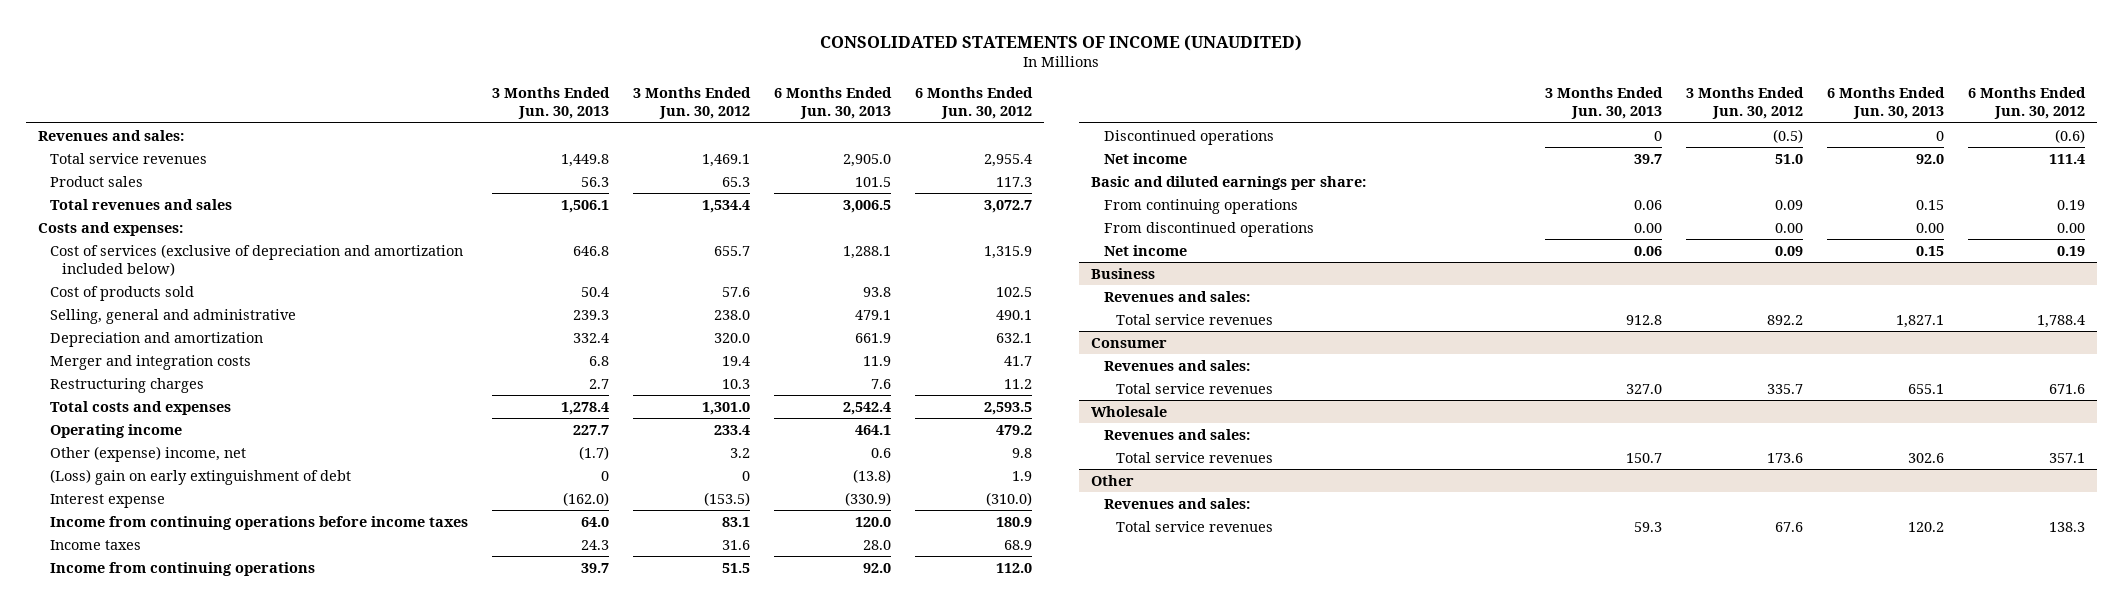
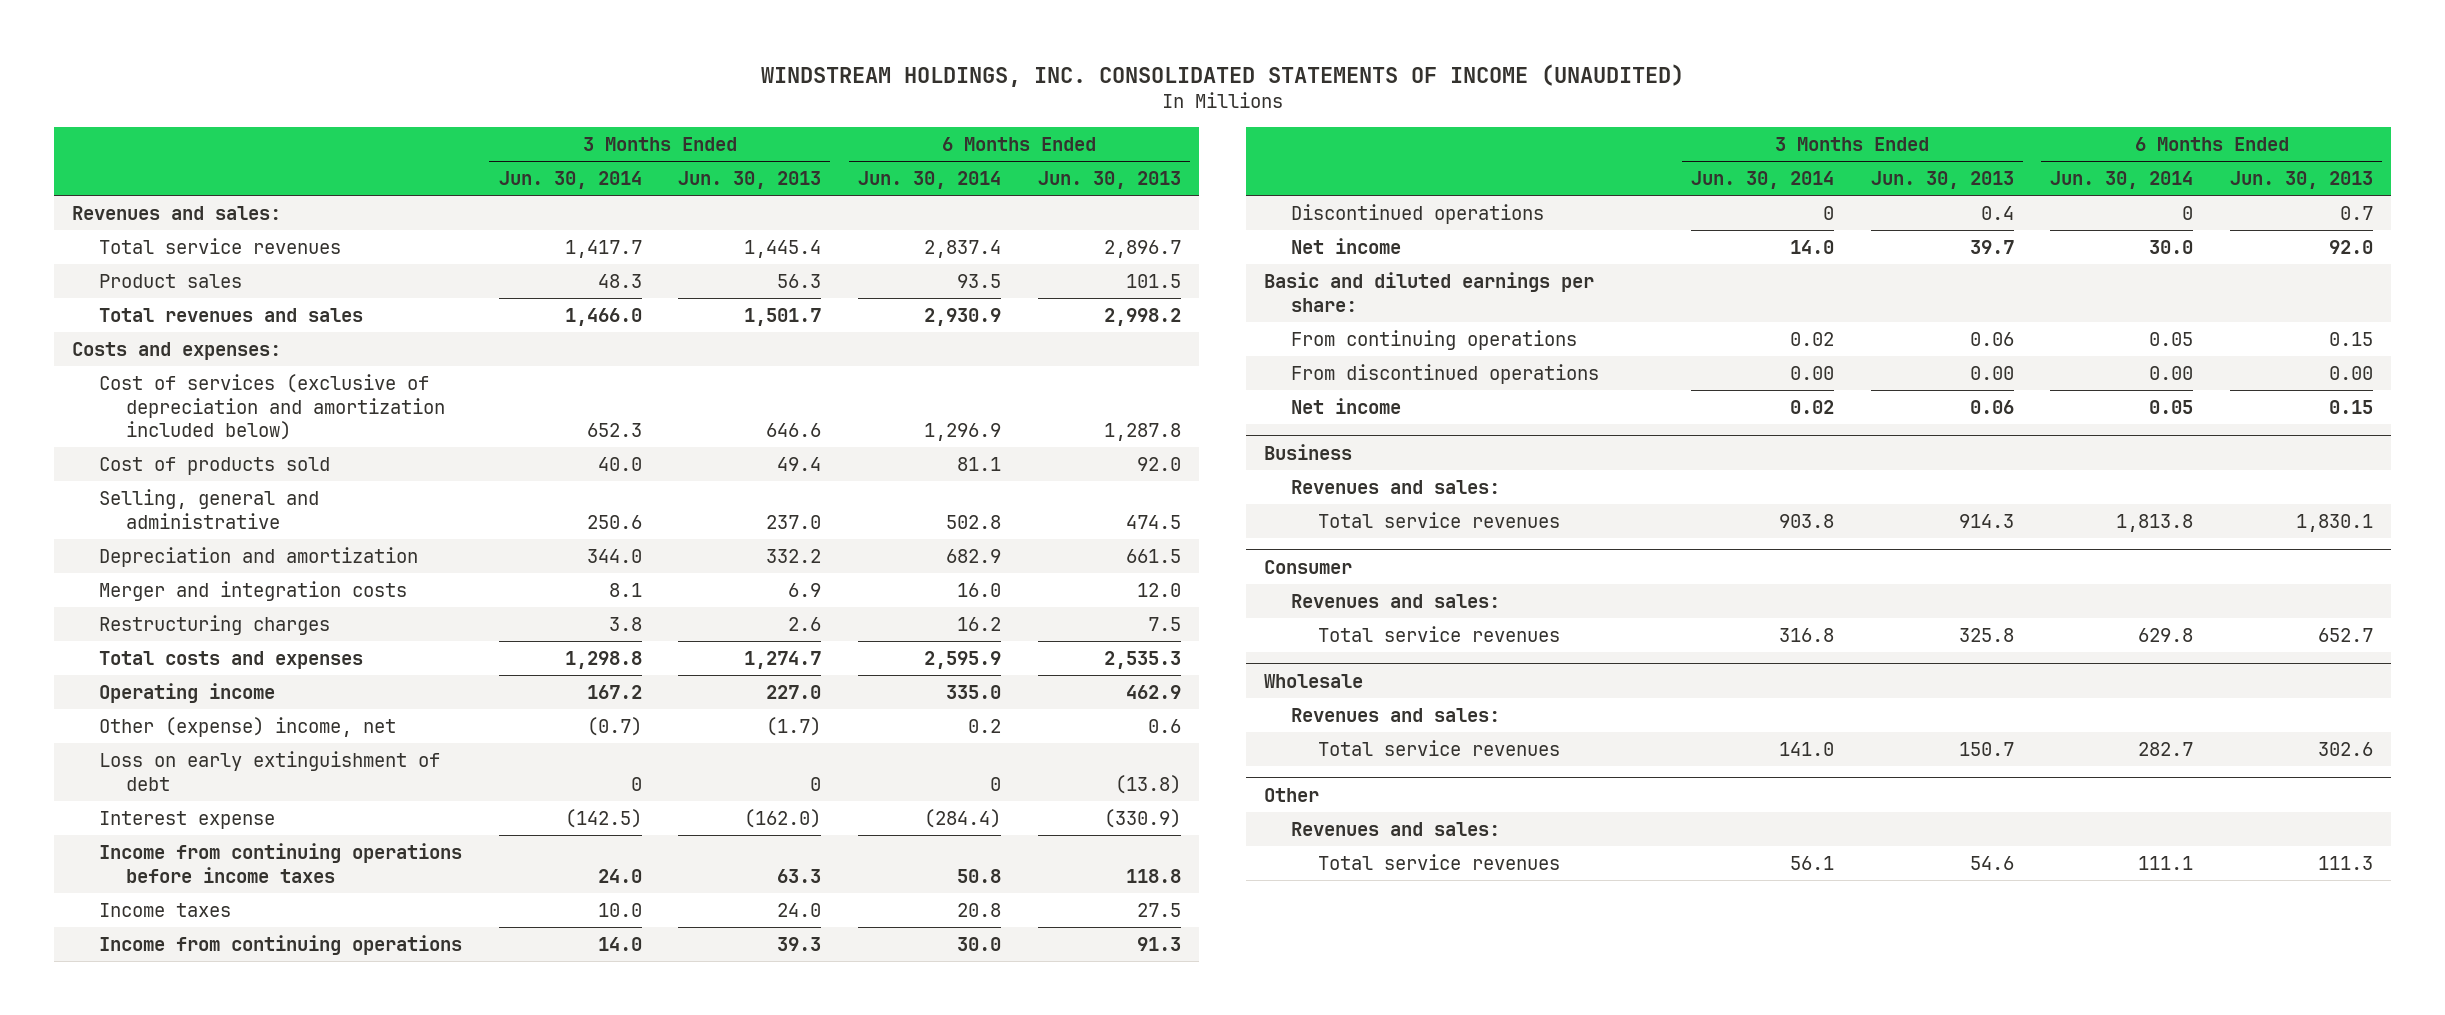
[820,34,1303,51] CONSOLIDATED STATEMENTS OF INCOME (UNAUDITED) -> [760,63,1684,87] WINDSTREAM HOLDINGS, INC. CONSOLIDATED STATEMENTS OF INCOME (UNAUDITED)
[632,87,751,120] 3 Months Ended Jun. 30, 2012 -> none
[914,87,1033,120] 6 Months Ended Jun. 30, 2012 -> none
none -> [498,171,642,190] Jun. 30, 2014
none -> [857,171,1001,190] Jun. 30, 2014
[560,153,609,167] 1,449.8 -> [744,239,822,258] 1,445.4
[842,153,891,167] 2,905.0 -> [1103,239,1181,258] 2,896.7
[560,199,609,213] 1,506.1 -> [744,307,822,326] 1,501.7
[842,199,891,213] 3,006.5 -> [1103,307,1181,326] 2,998.2
[572,245,609,256] 646.8 -> [766,423,822,438] 646.6
[842,245,891,259] 1,288.1 -> [1103,423,1181,442] 1,287.8
[580,286,609,297] 50.4 -> [777,456,822,471] 49.4
[862,286,891,297] 93.8 -> [1136,456,1181,471] 92.0
[572,309,609,320] 239.3 -> [766,514,822,529] 237.0
[854,309,891,320] 479.1 -> [1125,514,1181,529] 474.5
[572,332,609,343] 332.4 -> [766,548,822,563] 332.2
[854,332,891,343] 661.9 -> [1125,548,1181,563] 661.5
[588,355,609,366] 6.8 -> [788,582,822,597] 6.9
[862,355,891,366] 11.9 -> [1136,582,1181,597] 12.0
[588,378,609,389] 2.7 -> [788,616,822,631] 2.6
[870,378,891,389] 7.6 -> [1147,616,1181,631] 7.5
[560,401,609,415] 1,278.4 -> [744,650,822,669] 1,274.7
[842,401,891,415] 2,542.4 -> [1103,650,1181,669] 2,535.3
[572,424,609,435] 227.7 -> [766,684,822,699] 227.0
[854,424,891,435] 464.1 -> [1125,684,1181,699] 462.9
[49,468,351,485] (Loss) gain on early extinguishment of debt -> [98,750,440,791] Loss on early extinguishment of debt
[580,516,609,527] 64.0 -> [777,868,822,883] 63.3
[854,516,891,527] 120.0 -> [1125,868,1181,883] 118.8
[580,539,609,550] 24.3 -> [777,902,822,917] 24.0
[862,539,891,550] 28.0 -> [1136,902,1181,917] 27.5
[580,562,609,573] 39.7 -> [777,936,822,951] 39.3
[862,562,891,573] 92.0 -> [1136,936,1181,951] 91.3
[1654,130,1663,141] 0 -> [1980,205,2014,220] 0.4
[1936,130,1945,141] 0 -> [2340,205,2374,220] 0.7
[1626,314,1663,325] 912.8 -> [1958,513,2014,528] 914.3
[1896,314,1945,328] 1,827.1 -> [2296,513,2374,532] 1,830.1
[1626,383,1663,394] 327.0 -> [1958,627,2014,642] 325.8
[1908,383,1945,394] 655.1 -> [2318,627,2374,642] 652.7
[1634,521,1663,532] 59.3 -> [1969,855,2014,870] 54.6
[1908,521,1945,532] 120.2 -> [2318,855,2374,870] 111.3

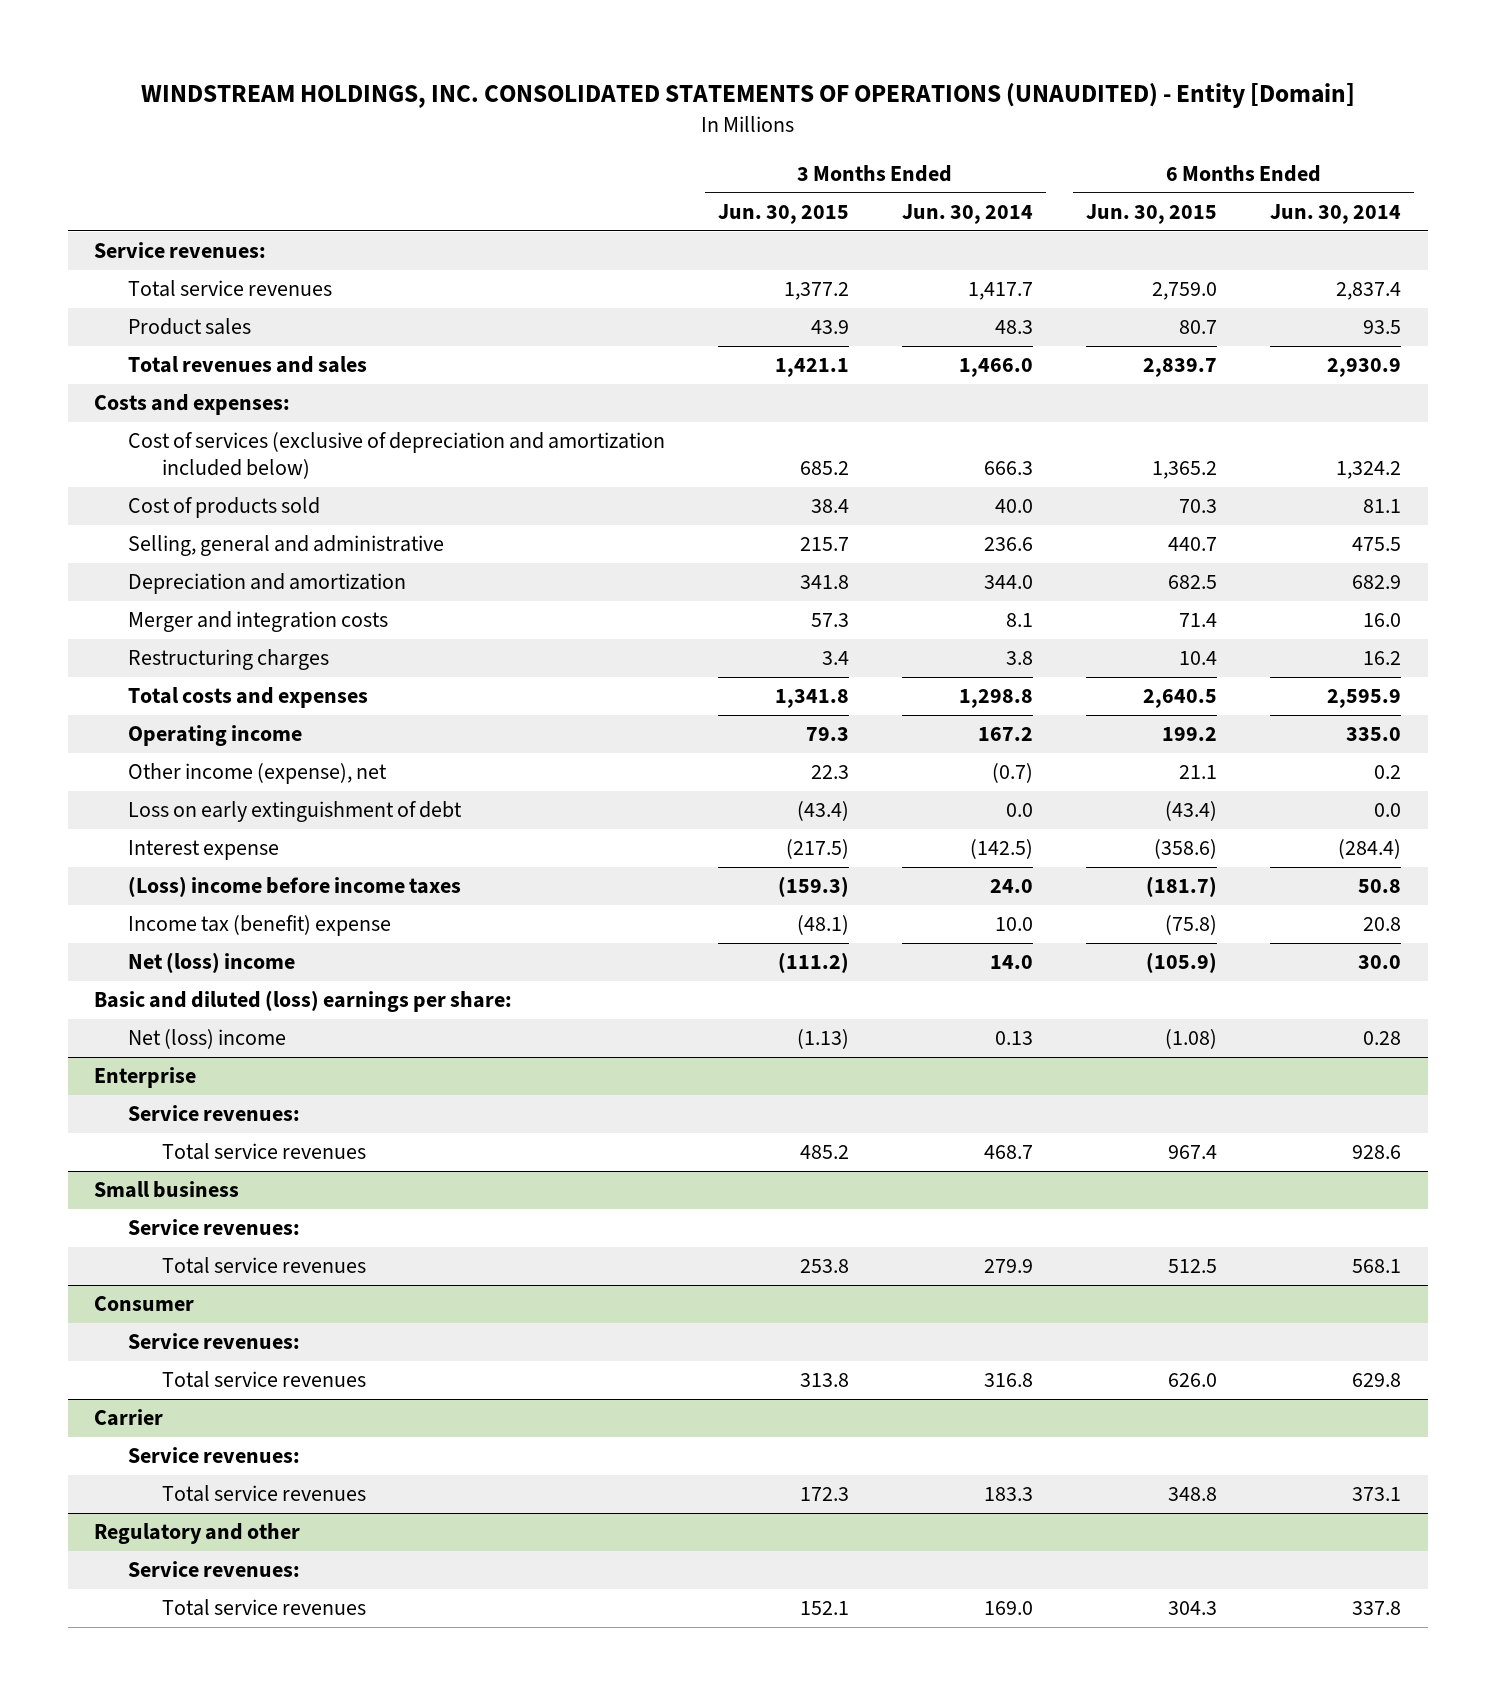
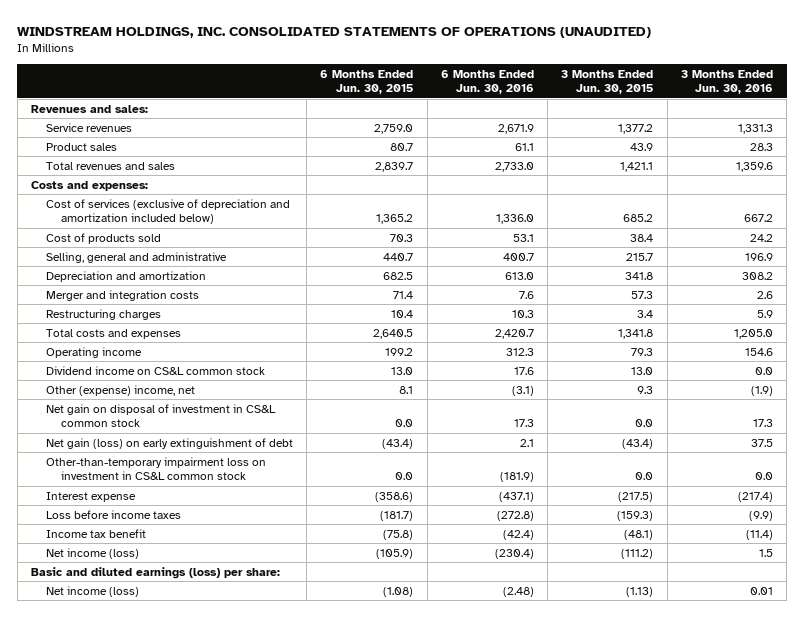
[140,83,1355,109] WINDSTREAM HOLDINGS, INC. CONSOLIDATED STATEMENTS OF OPERATIONS (UNAUDITED) - Entity [Domain] -> [17,26,652,38] WINDSTREAM HOLDINGS, INC. CONSOLIDATED STATEMENTS OF OPERATIONS (UNAUDITED)
[902,204,1034,225] Jun. 30, 2014 -> none
[1270,204,1402,225] Jun. 30, 2014 -> none
none -> [440,69,534,95] 6 Months Ended Jun. 30, 2016
none -> [680,69,773,95] 3 Months Ended Jun. 30, 2016
[94,242,267,259] Service revenues: -> none
none -> [30,104,148,113] Revenues and sales:
[127,280,332,298] Total service revenues -> [46,122,133,132] Service revenues
none -> [46,365,266,375] Dividend income on CS&L common stock
[127,763,387,785] Other income (expense), net -> [46,384,196,396] Other (expense) income, net
[810,765,849,780] 22.3 -> [637,385,654,394] 9.3
[1179,765,1218,780] 21.1 -> [399,385,414,394] 8.1
none -> [46,403,277,428] Net gain on disposal of investment in CS&L common stock
[127,801,462,823] Loss on early extinguishment of debt -> [46,437,294,449] Net gain (loss) on early extinguishment of debt
none -> [46,456,267,481] Other-than-temporary impairment loss on investment in CS&L common stock
[94,1067,197,1089] Enterprise -> none
[127,1105,300,1122] Service revenues: -> none
[161,1143,366,1161] Total service revenues -> none
[94,1181,240,1199] Small business -> none
[127,1219,300,1236] Service revenues: -> none
[161,1257,366,1275] Total service revenues -> none
[94,1296,195,1312] Consumer -> none
[127,1333,300,1350] Service revenues: -> none
[161,1371,366,1389] Total service revenues -> none
[94,1409,164,1427] Carrier -> none
[127,1447,300,1464] Service revenues: -> none
[161,1485,366,1503] Total service revenues -> none
[94,1523,301,1545] Regulatory and other -> none
[127,1561,300,1578] Service revenues: -> none
[161,1599,366,1617] Total service revenues -> none
[127,876,461,898] (Loss) income before income taxes -> [46,509,182,519] Loss before income taxes
[127,915,391,937] Income tax (benefit) expense -> [46,528,147,538] Income tax benefit
[127,952,295,974] Net (loss) income -> [46,547,140,559] Net income (loss)
[94,990,513,1013] Basic and diluted (loss) earnings per share: -> [30,566,280,579] Basic and diluted earnings (loss) per share:
[127,1029,286,1050] Net (loss) income -> [46,585,140,597] Net income (loss)

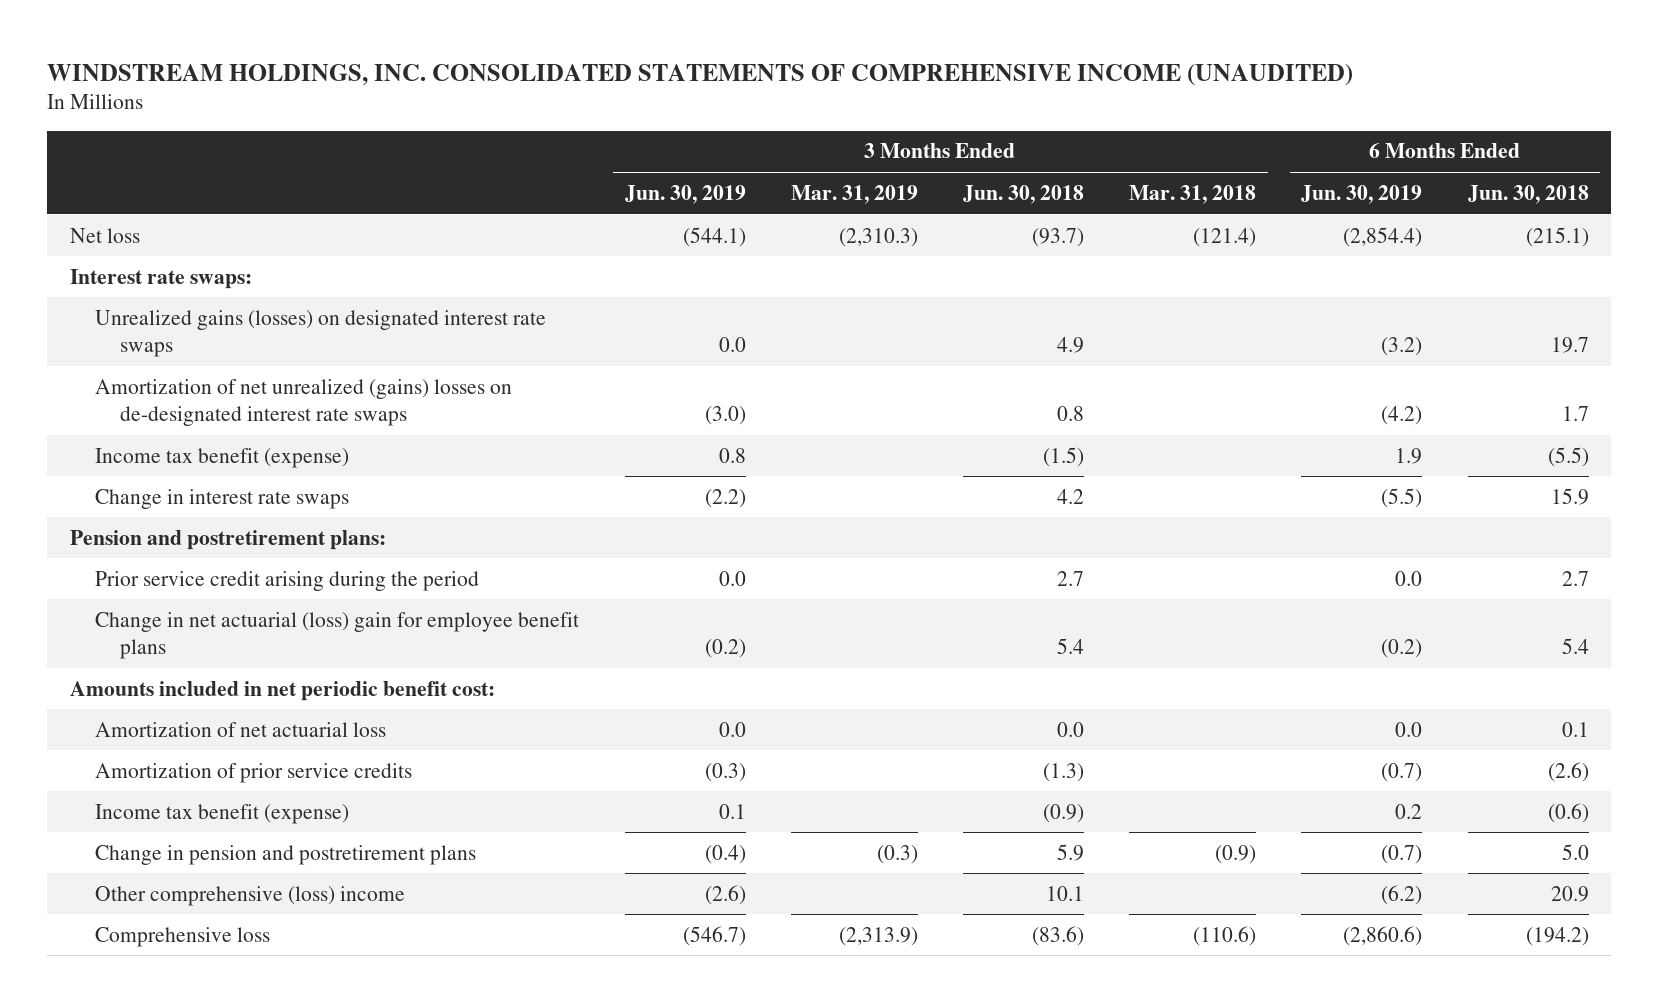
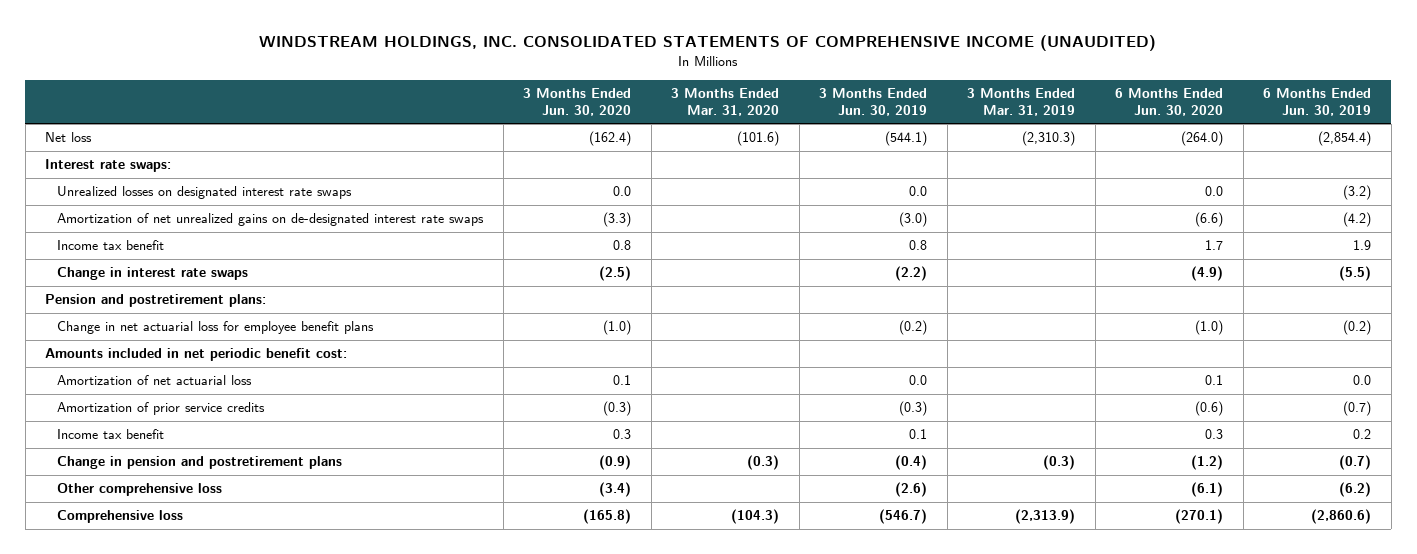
[962,184,1084,204] Jun. 30, 2018 -> none
[1129,184,1257,204] Mar. 31, 2018 -> none
[1467,184,1589,204] Jun. 30, 2018 -> none
none -> [523,88,632,116] 3 Months Ended Jun. 30, 2020
none -> [671,88,780,116] 3 Months Ended Mar. 31, 2020
none -> [1115,88,1224,116] 6 Months Ended Jun. 30, 2020
[95,309,547,358] Unrealized gains (losses) on designated interest rate swaps -> [57,186,353,200] Unrealized losses on designated interest rate swaps
[95,378,513,427] Amortization of net unrealized (gains) losses on de-designated interest rate swaps -> [57,213,485,227] Amortization of net unrealized gains on de-designated interest rate swaps
[95,447,350,468] Income tax benefit (expense) -> [57,240,165,251] Income tax benefit
[95,570,480,591] Prior service credit arising during the period -> none
[95,611,580,660] Change in net actuarial (loss) gain for employee benefit plans -> [57,321,375,335] Change in net actuarial loss for employee benefit plans
[95,803,350,824] Income tax benefit (expense) -> [57,429,165,440] Income tax benefit
[95,885,406,906] Other comprehensive (loss) income -> [57,483,223,497] Other comprehensive loss

